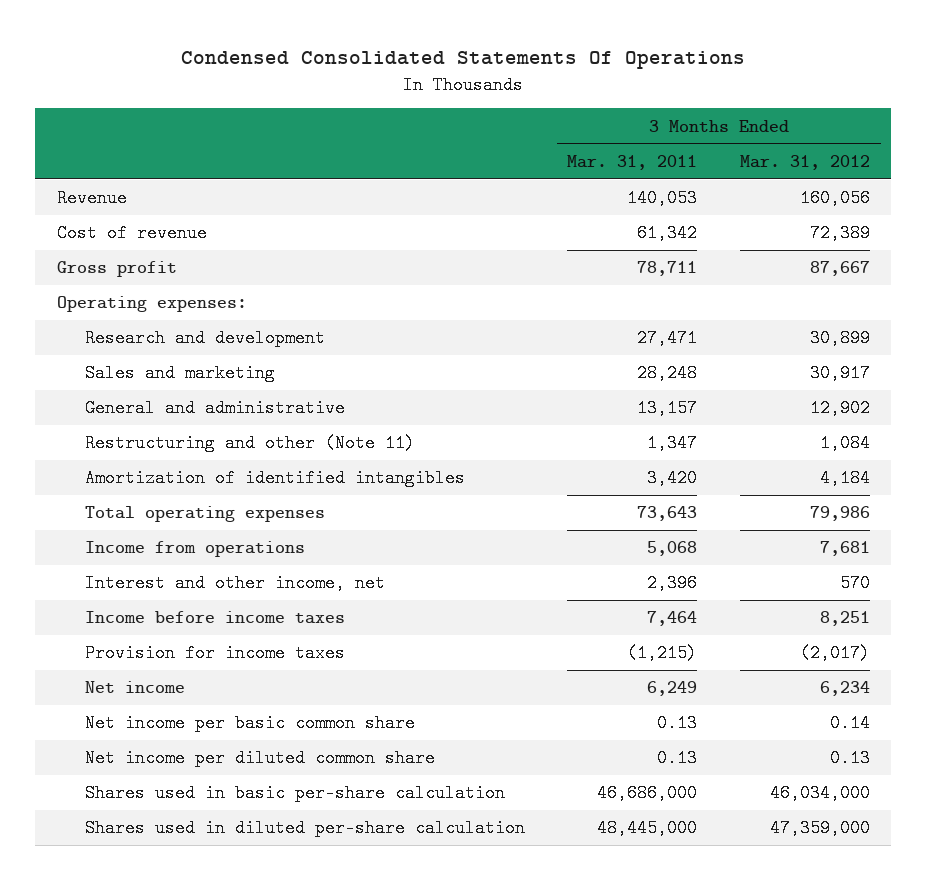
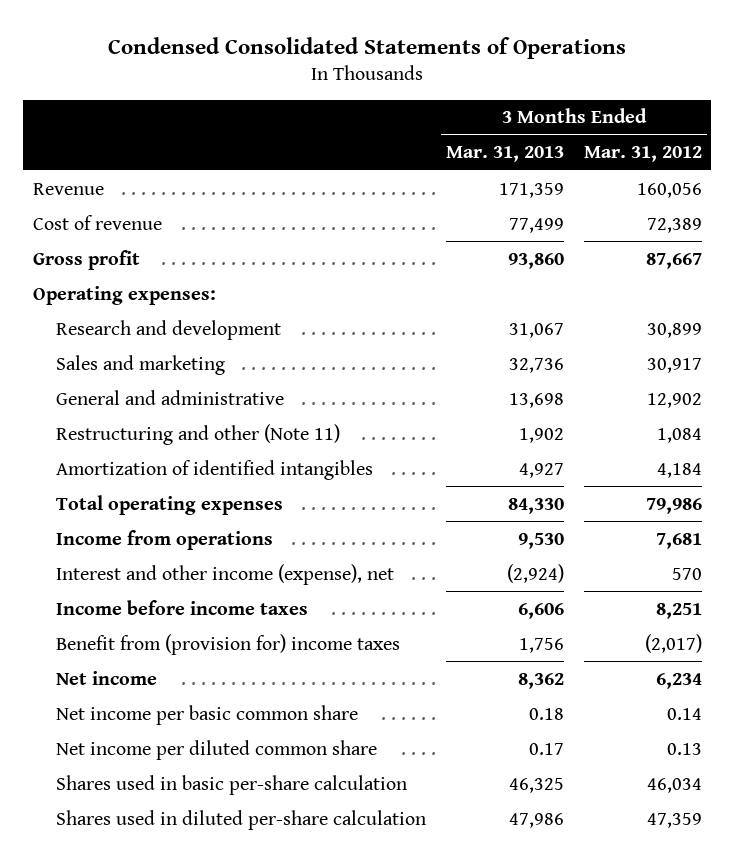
[181,51,746,70] Condensed Consolidated Statements Of Operations -> [108,36,627,59] Condensed Consolidated Statements of Operations
[567,154,698,170] Mar. 31, 2011 -> none
none -> [445,146,564,163] Mar. 31, 2013
[84,574,385,593] Interest and other income, net -> [55,563,394,585] Interest and other income (expense), net
[84,644,345,663] Provision for income taxes -> [55,633,400,655] Benefit from (provision for) income taxes
[769,784,870,803] 46,034,000 -> [646,777,702,793] 46,034
[769,819,870,838] 47,359,000 -> [646,812,702,828] 47,359

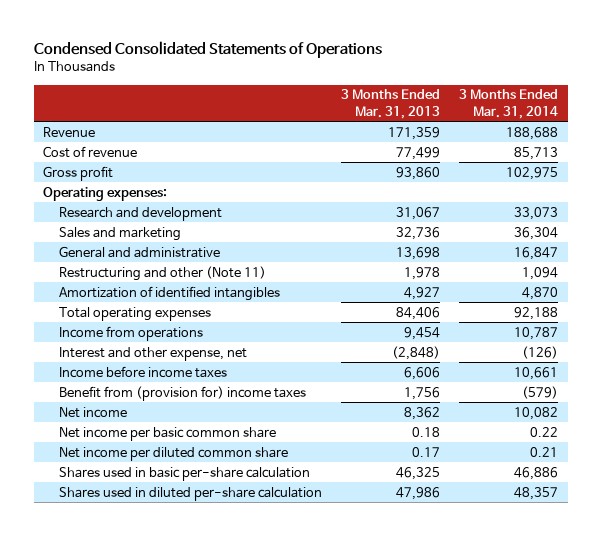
[583,146,702,163] Mar. 31, 2012 -> none
none -> [459,89,559,119] 3 Months Ended Mar. 31, 2014
[518,427,564,443] 1,902 -> [404,266,441,280] 1,978
[507,497,564,514] 84,330 -> [396,306,441,320] 84,406
[517,532,564,549] 9,530 -> [404,326,441,340] 9,454
[55,563,394,585] Interest and other income (expense), net -> [58,346,247,361] Interest and other expense, net
[506,563,564,583] (2,924) -> [392,345,441,360] (2,848)

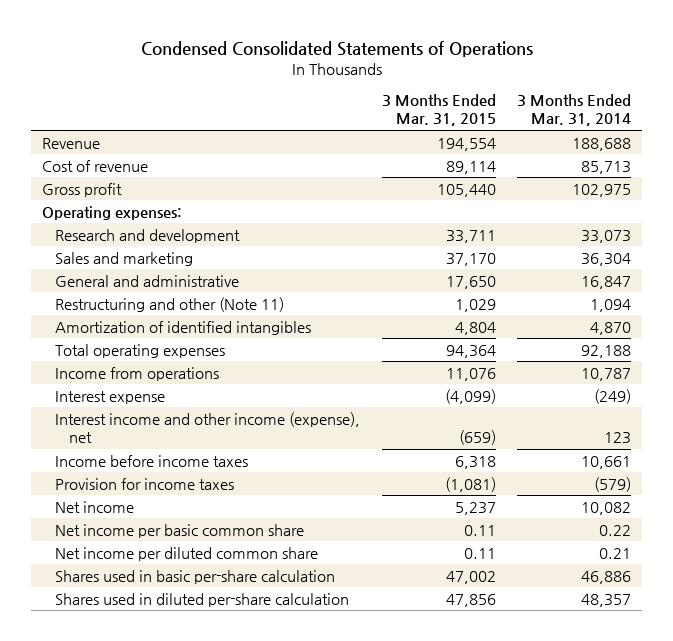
[341,89,441,119] 3 Months Ended Mar. 31, 2013 -> none
none -> [381,94,496,127] 3 Months Ended Mar. 31, 2015
none -> [55,390,166,404] Interest expense
[58,346,247,361] Interest and other expense, net -> [55,411,361,443] Interest income and other income (expense), net
[522,345,559,359] (126) -> [604,431,632,444] 123
[58,385,306,401] Benefit from (provision for) income taxes -> [55,477,235,490] Provision for income taxes

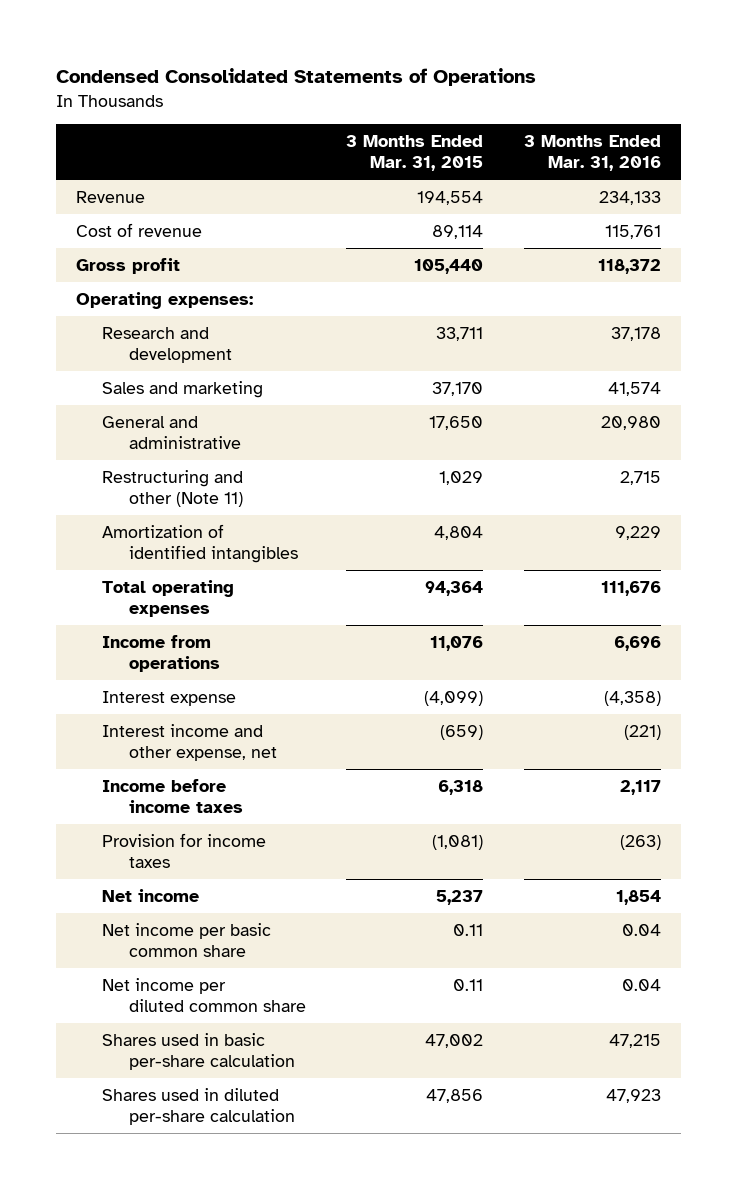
[517,94,632,127] 3 Months Ended Mar. 31, 2014 -> none
none -> [523,134,661,172] 3 Months Ended Mar. 31, 2016
[55,411,361,443] Interest income and other income (expense), net -> [102,723,277,762] Interest income and other expense, net

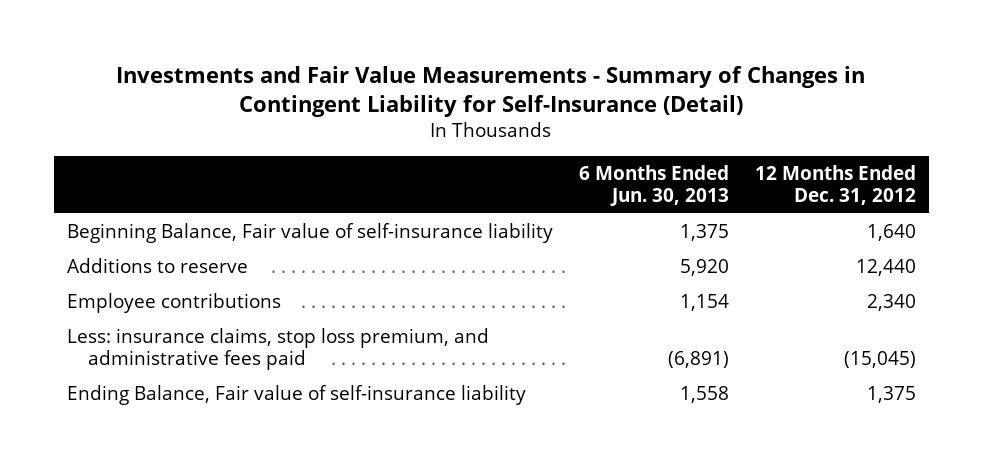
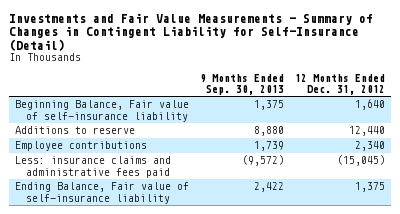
[578,164,729,206] 6 Months Ended Jun. 30, 2013 -> none
none -> [199,73,284,95] 9 Months Ended Sep. 30, 2013
[66,327,489,371] Less: insurance claims, stop loss premium, and administrative fees paid -> [14,156,171,178] Less: insurance claims and administrative fees paid

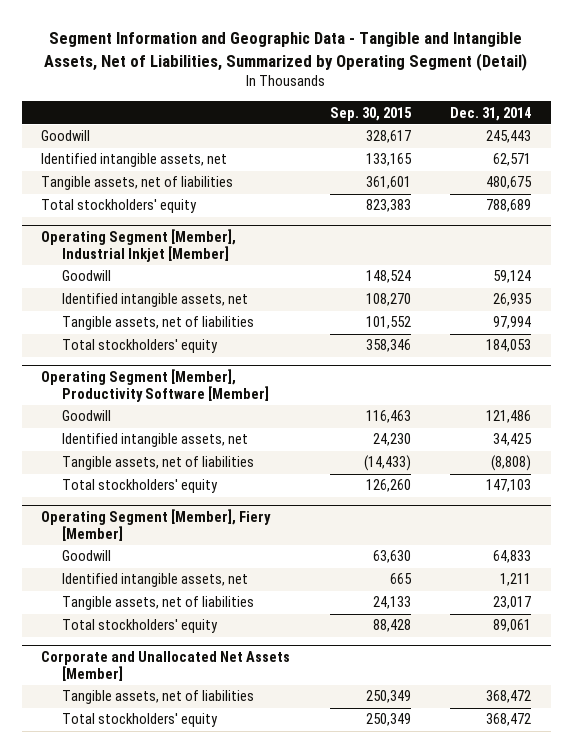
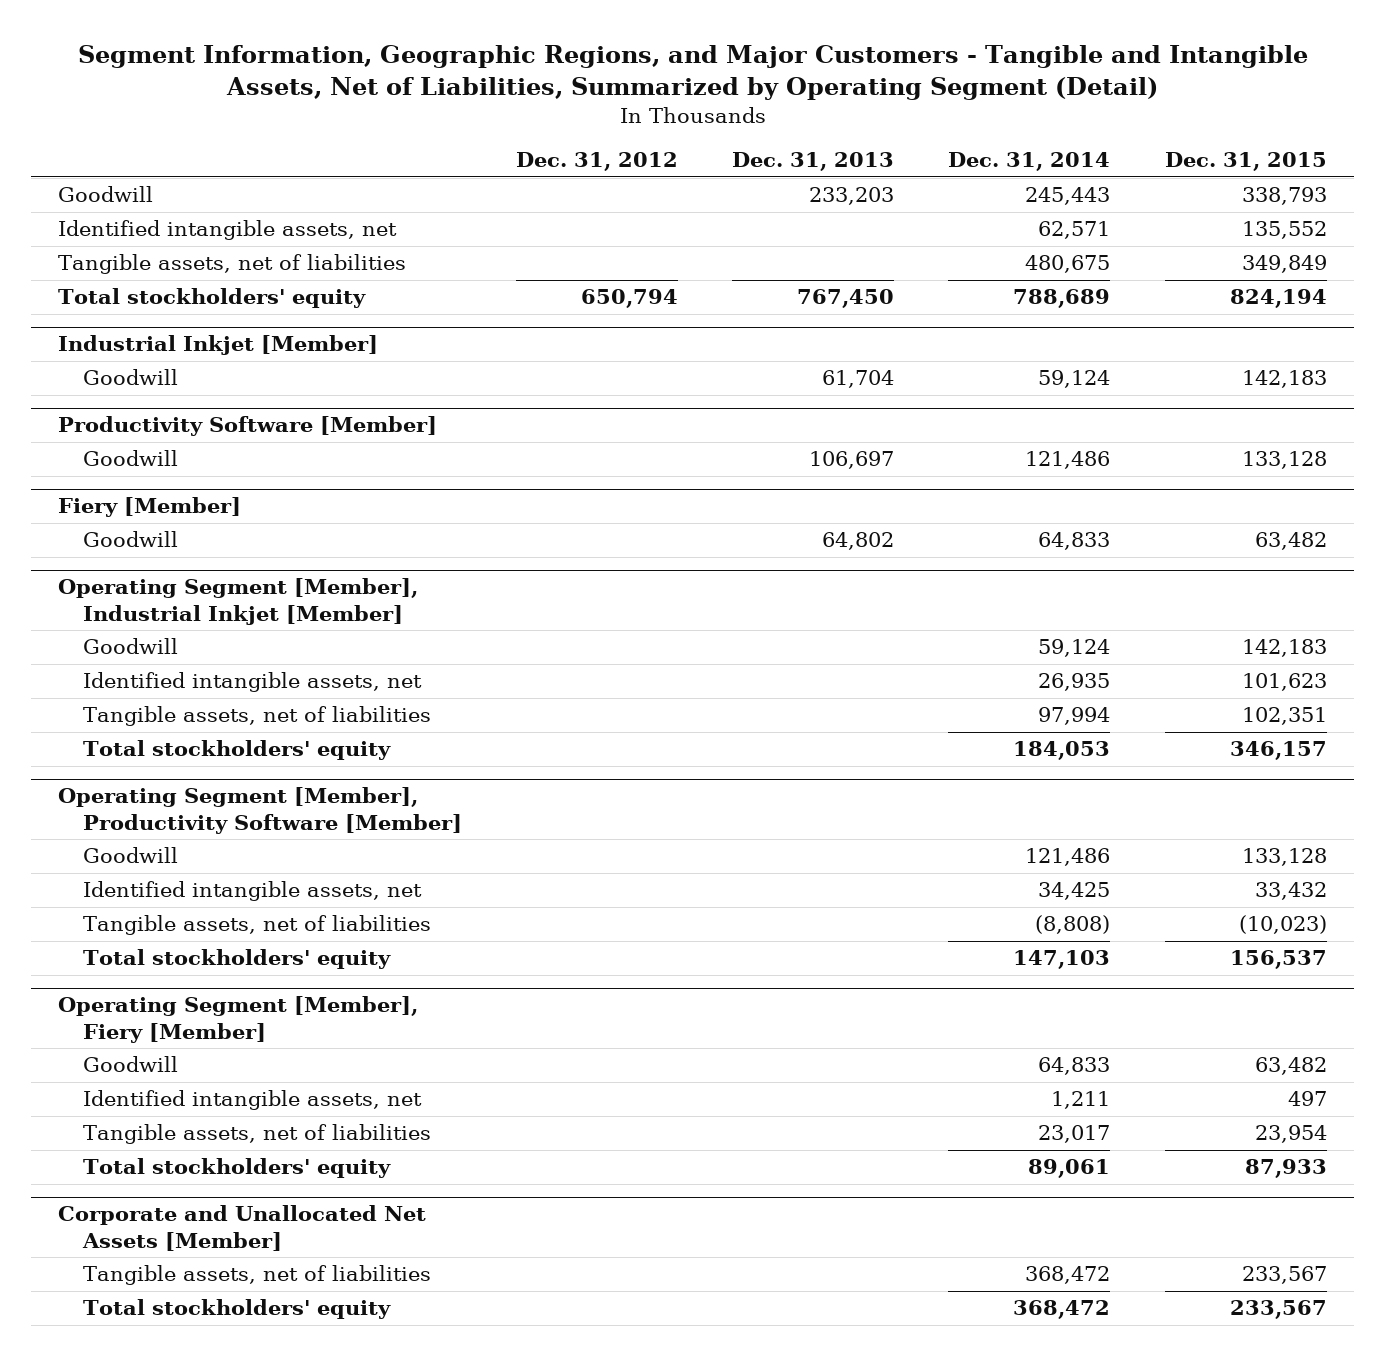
[44,32,528,71] Segment Information and Geographic Data - Tangible and Intangible Assets, Net of Liabilities, Summarized by Operating Segment (Detail) -> [77,45,1308,100] Segment Information, Geographic Regions, and Major Customers - Tangible and Intangible Assets, Net of Liabilities, Summarized by Operating Segment (Detail)
[329,106,412,121] Sep. 30, 2015 -> none
none -> [516,152,679,172] Dec. 31, 2012
none -> [732,152,895,172] Dec. 31, 2013
none -> [1164,152,1327,172] Dec. 31, 2015
none -> [58,335,379,356] Industrial Inkjet [Member]
none -> [82,369,178,386] Goodwill
none -> [58,416,438,437] Productivity Software [Member]
none -> [82,450,178,467] Goodwill
none -> [58,497,242,518] Fiery [Member]
none -> [82,531,178,548] Goodwill

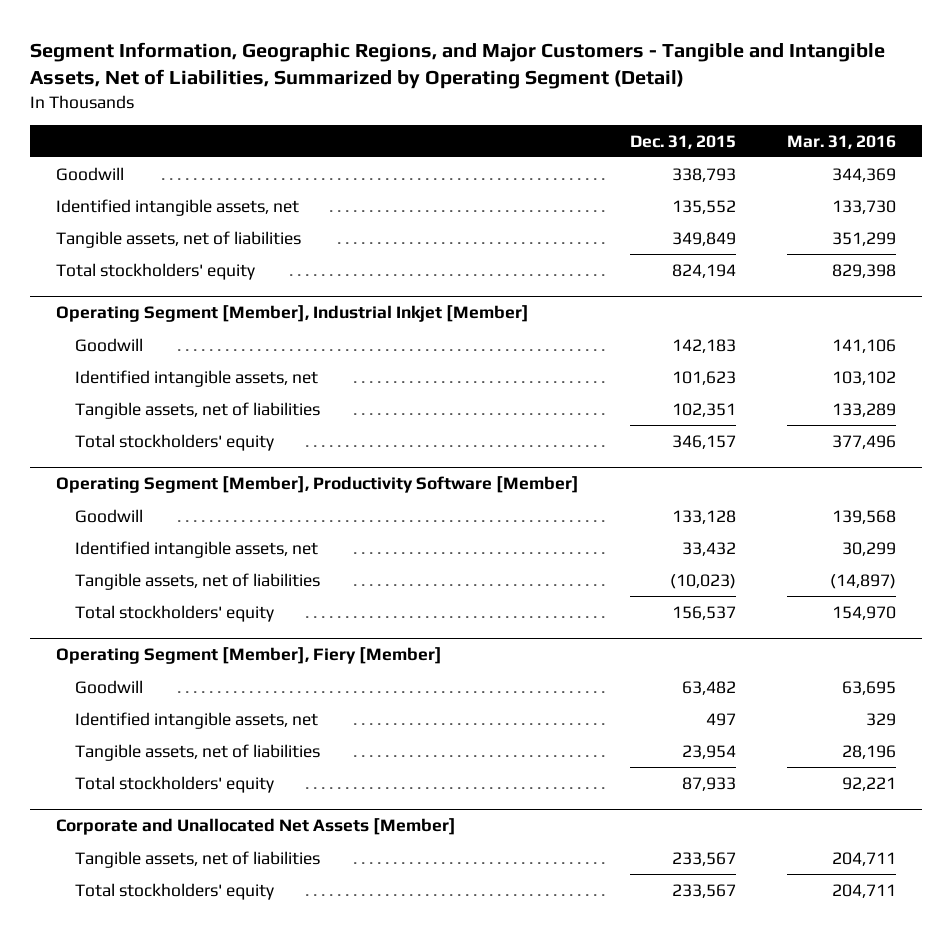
[516,152,679,172] Dec. 31, 2012 -> none
[732,152,895,172] Dec. 31, 2013 -> none
[948,152,1111,172] Dec. 31, 2014 -> none
none -> [787,134,897,149] Mar. 31, 2016
[58,335,379,356] Industrial Inkjet [Member] -> none
[82,369,178,386] Goodwill -> none
[58,416,438,437] Productivity Software [Member] -> none
[82,450,178,467] Goodwill -> none
[58,497,242,518] Fiery [Member] -> none
[82,531,178,548] Goodwill -> none

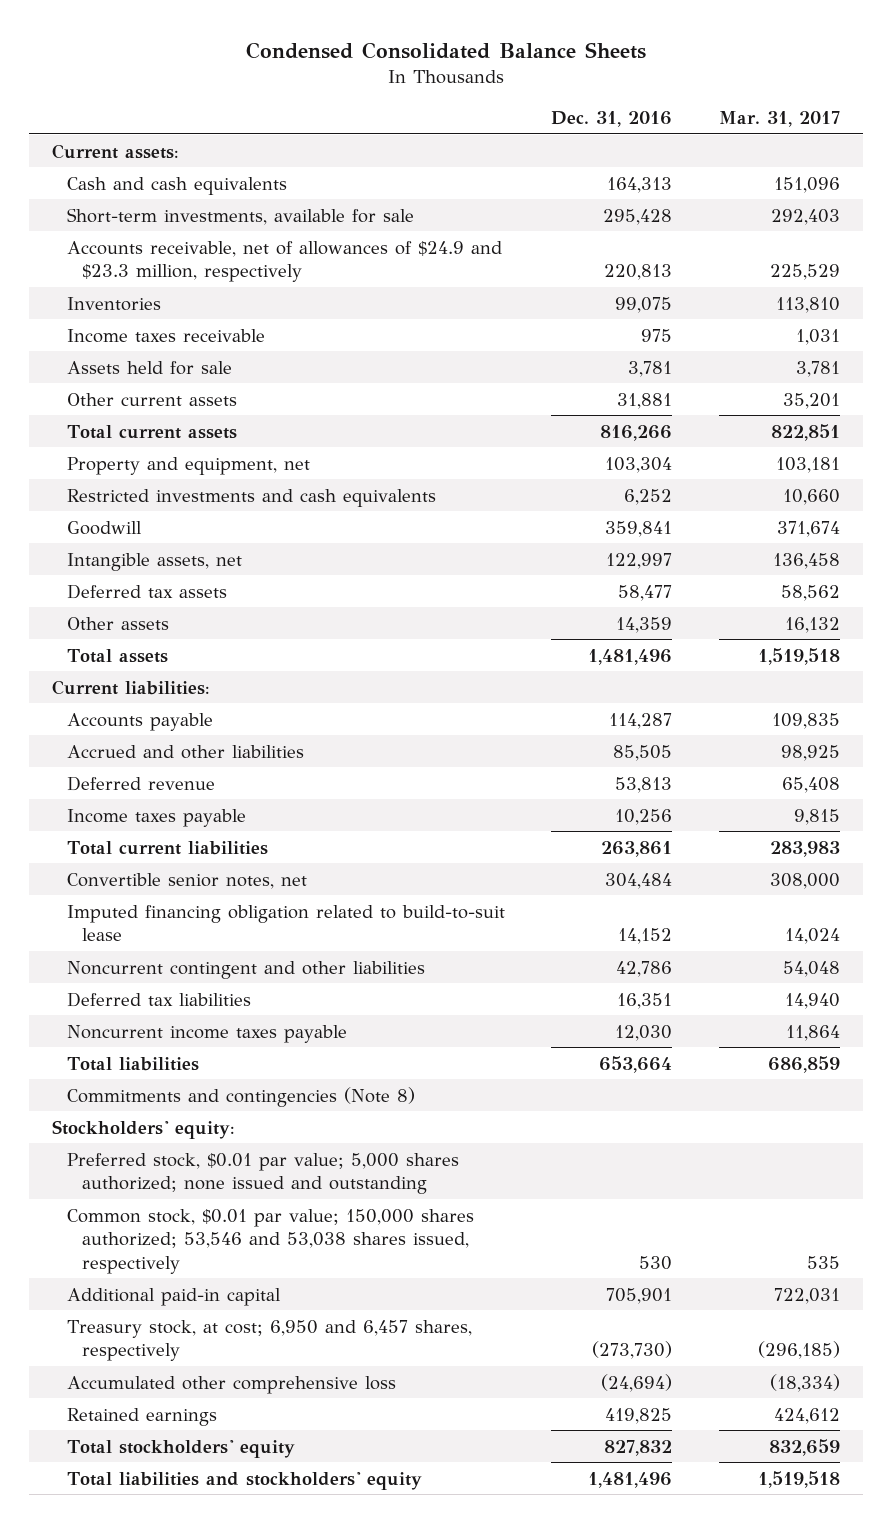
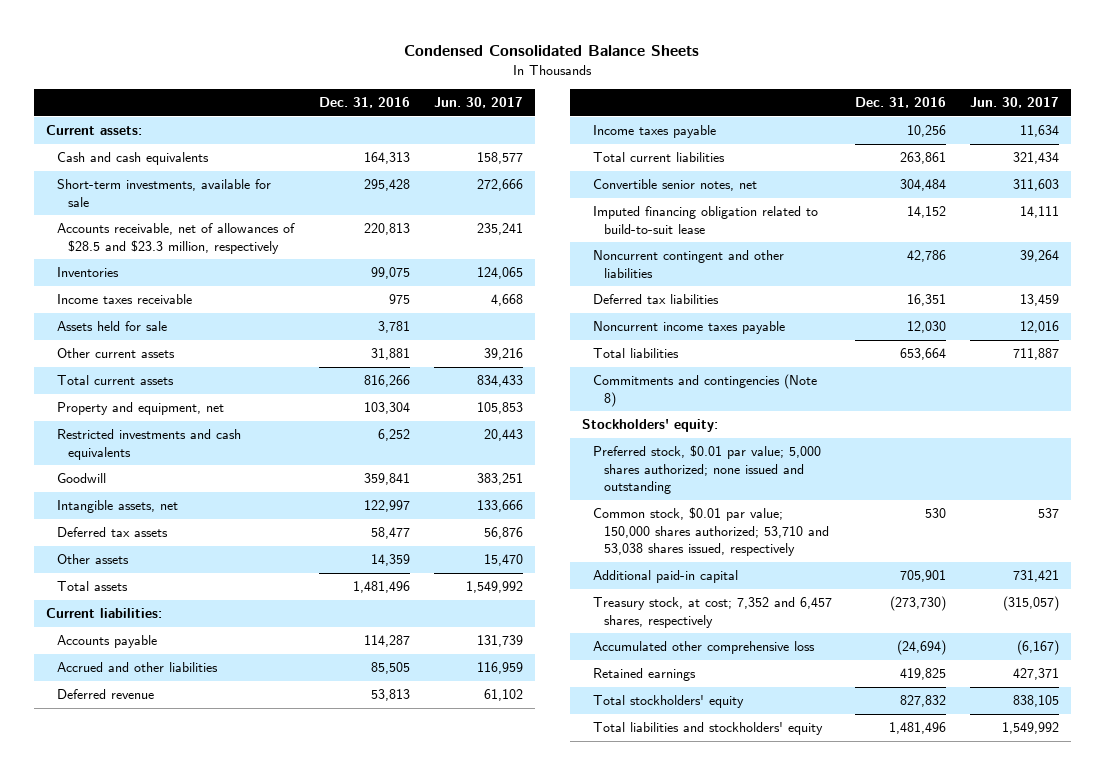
[719,110,841,127] Mar. 31, 2017 -> none
none -> [433,97,523,109] Jun. 30, 2017
[66,240,502,283] Accounts receivable, net of allowances of $24.9 and $23.3 million, respectively -> [56,223,295,254] Accounts receivable, net of allowances of $28.5 and $23.3 million, respectively
[66,1208,474,1274] Common stock, $0.01 par value; 150,000 shares authorized; 53,546 and 53,038 shares issued, respectively -> [592,507,830,557] Common stock, $0.01 par value; 150,000 shares authorized; 53,710 and 53,038 shares issued, respectively
[66,1319,472,1362] Treasury stock, at cost; 6,950 and 6,457 shares, respectively -> [592,597,832,628] Treasury stock, at cost; 7,352 and 6,457 shares, respectively

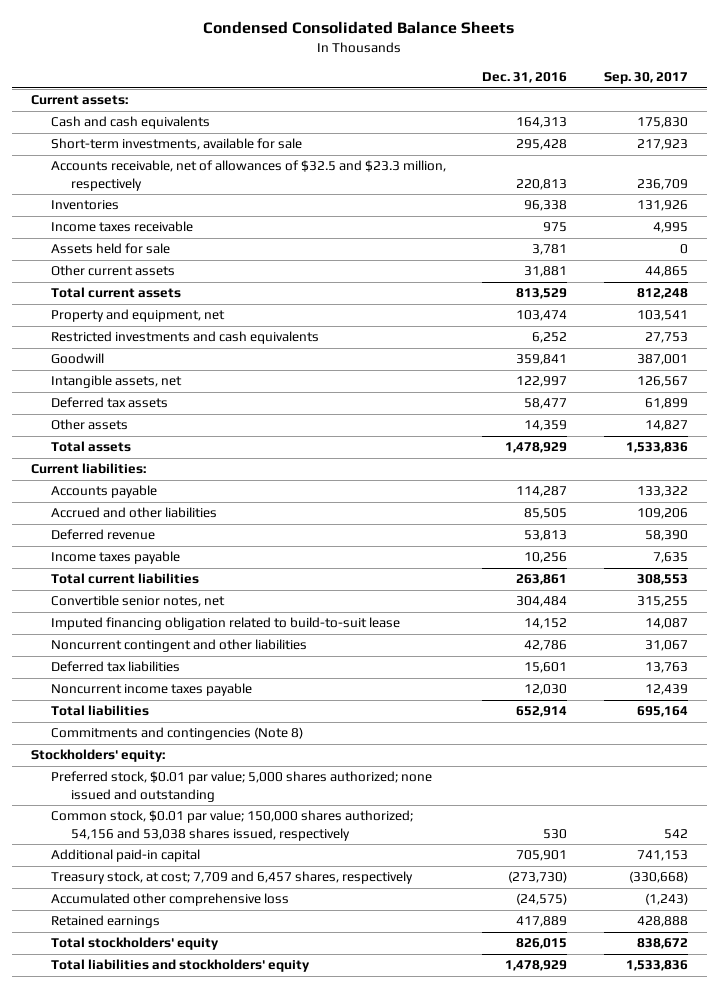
[433,97,523,109] Jun. 30, 2017 -> none
none -> [604,72,689,85] Sep. 30, 2017
[56,223,295,254] Accounts receivable, net of allowances of $28.5 and $23.3 million, respectively -> [50,160,446,191] Accounts receivable, net of allowances of $32.5 and $23.3 million, respectively
[371,267,411,280] 99,075 -> [524,200,568,212] 96,338
[364,375,411,388] 816,266 -> [516,288,568,300] 813,529
[364,402,411,415] 103,304 -> [516,310,568,322] 103,474
[353,581,411,594] 1,481,496 -> [505,442,568,454] 1,478,929
[907,294,947,307] 16,351 -> [524,662,568,674] 15,601
[900,348,947,361] 653,664 -> [516,706,568,718] 652,914
[592,507,830,557] Common stock, $0.01 par value; 150,000 shares authorized; 53,710 and 53,038 shares issued, respectively -> [50,810,413,841] Common stock, $0.01 par value; 150,000 shares authorized; 54,156 and 53,038 shares issued, respectively
[592,597,832,628] Treasury stock, at cost; 7,352 and 6,457 shares, respectively -> [50,871,413,885] Treasury stock, at cost; 7,709 and 6,457 shares, respectively
[897,640,947,656] (24,694) -> [516,893,568,906] (24,575)
[900,668,947,681] 419,825 -> [516,916,568,928] 417,889
[900,695,947,708] 827,832 -> [516,938,568,950] 826,015
[889,722,947,735] 1,481,496 -> [505,960,568,972] 1,478,929

